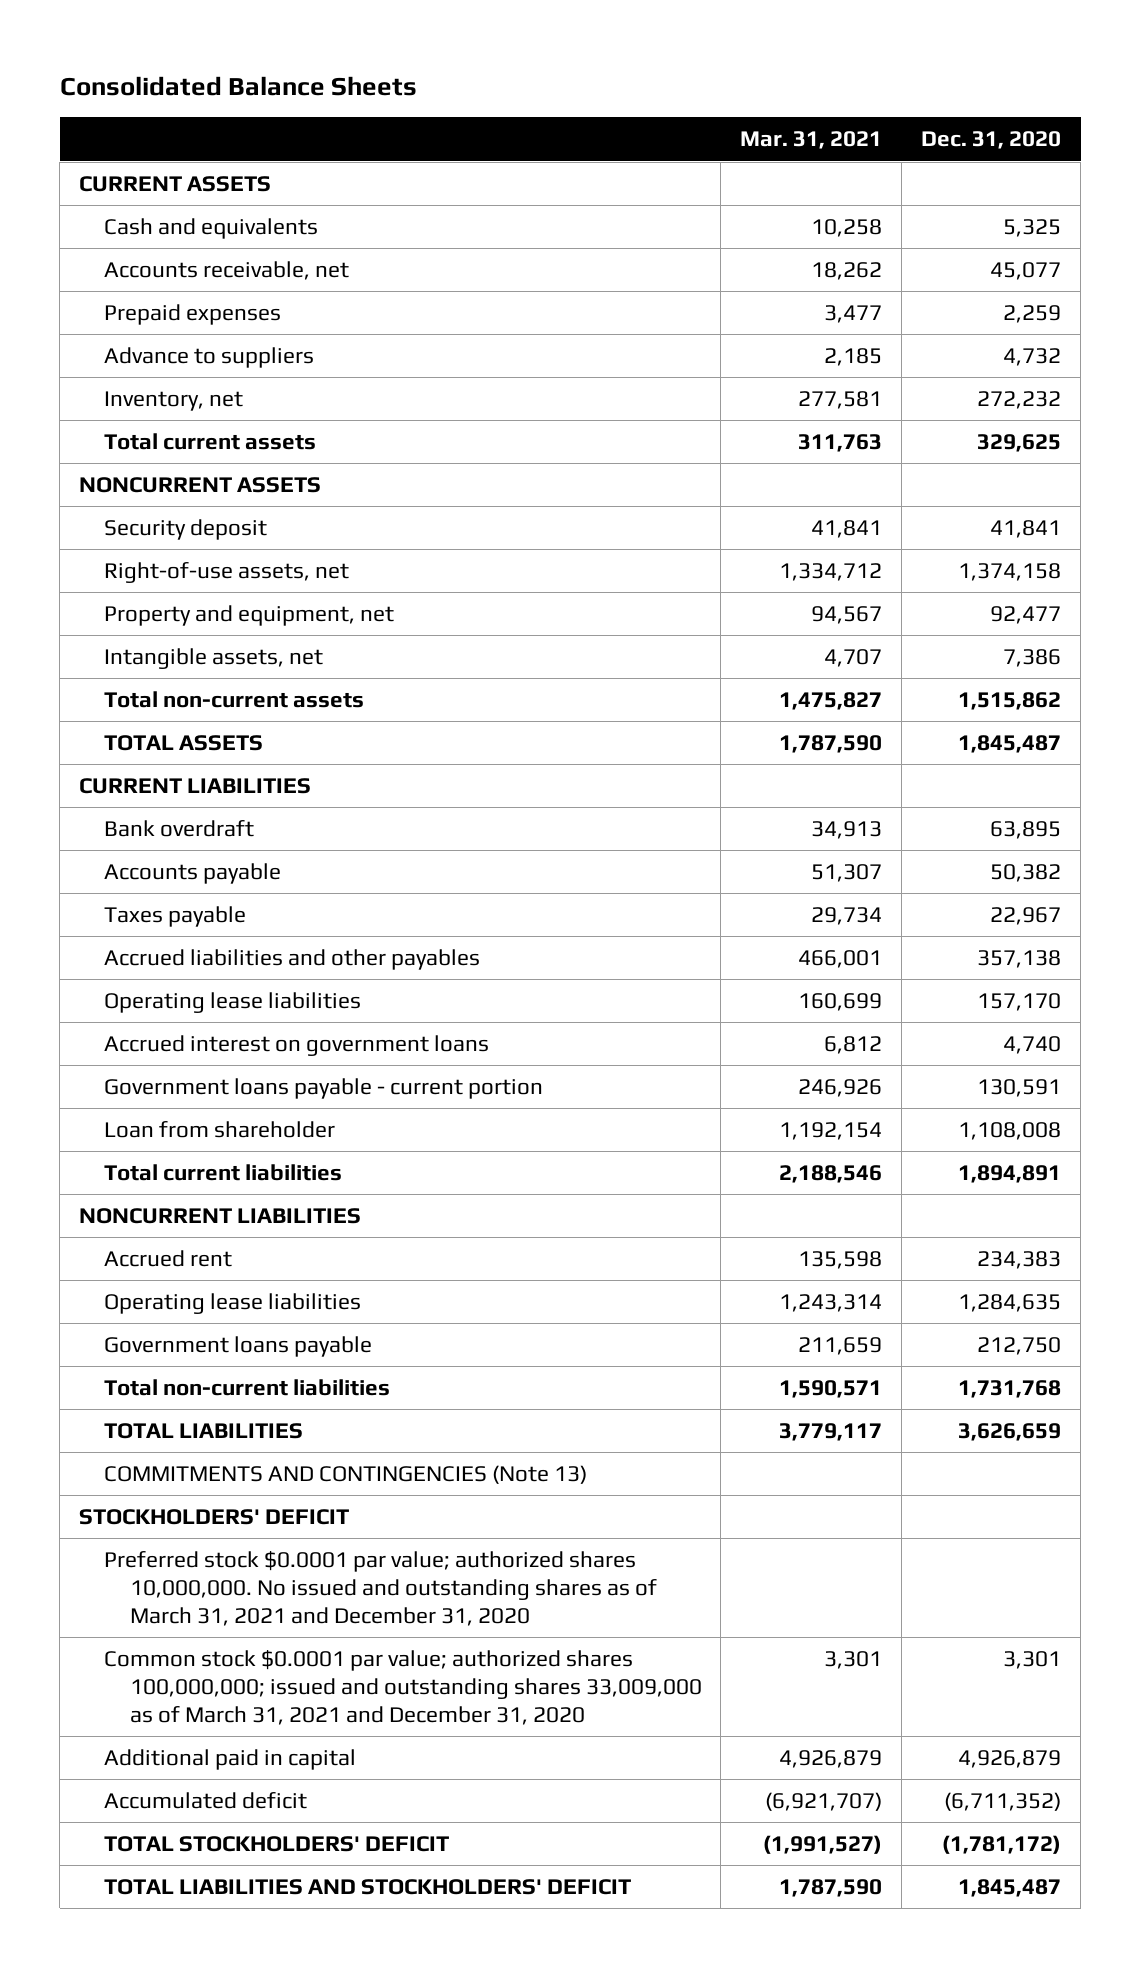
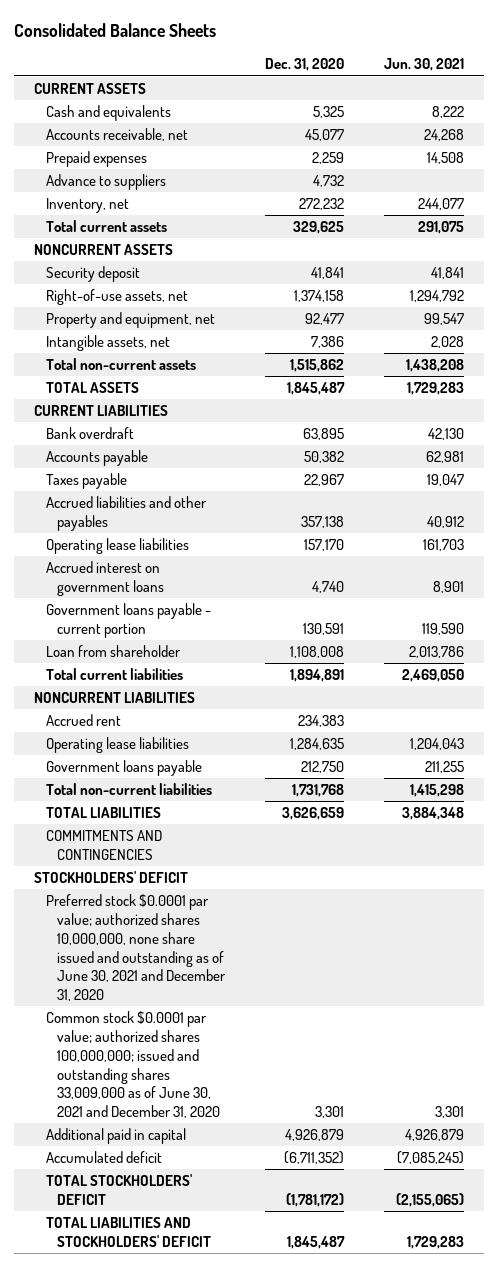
[740,131,883,150] Mar. 31, 2021 -> none
none -> [384,58,465,72] Jun. 30, 2021
[104,1465,588,1485] COMMITMENTS AND CONTINGENCIES (Note 13) -> [45,830,162,860] COMMITMENTS AND CONTINGENCIES
[104,1551,657,1627] Preferred stock $0.0001 par value; authorized shares 10,000,000. No issued and outstanding shares as of March 31, 2021 and December 31, 2020 -> [45,894,227,1002] Preferred stock $0.0001 par value; authorized shares 10,000,000, none share issued and outstanding as of June 30, 2021 and December 31, 2020
[104,1650,702,1726] Common stock $0.0001 par value; authorized shares 100,000,000; issued and outstanding shares 33,009,000 as of March 31, 2021 and December 31, 2020 -> [45,1011,221,1119] Common stock $0.0001 par value; authorized shares 100,000,000; issued and outstanding shares 33,009,000 as of June 30, 2021 and December 31, 2020

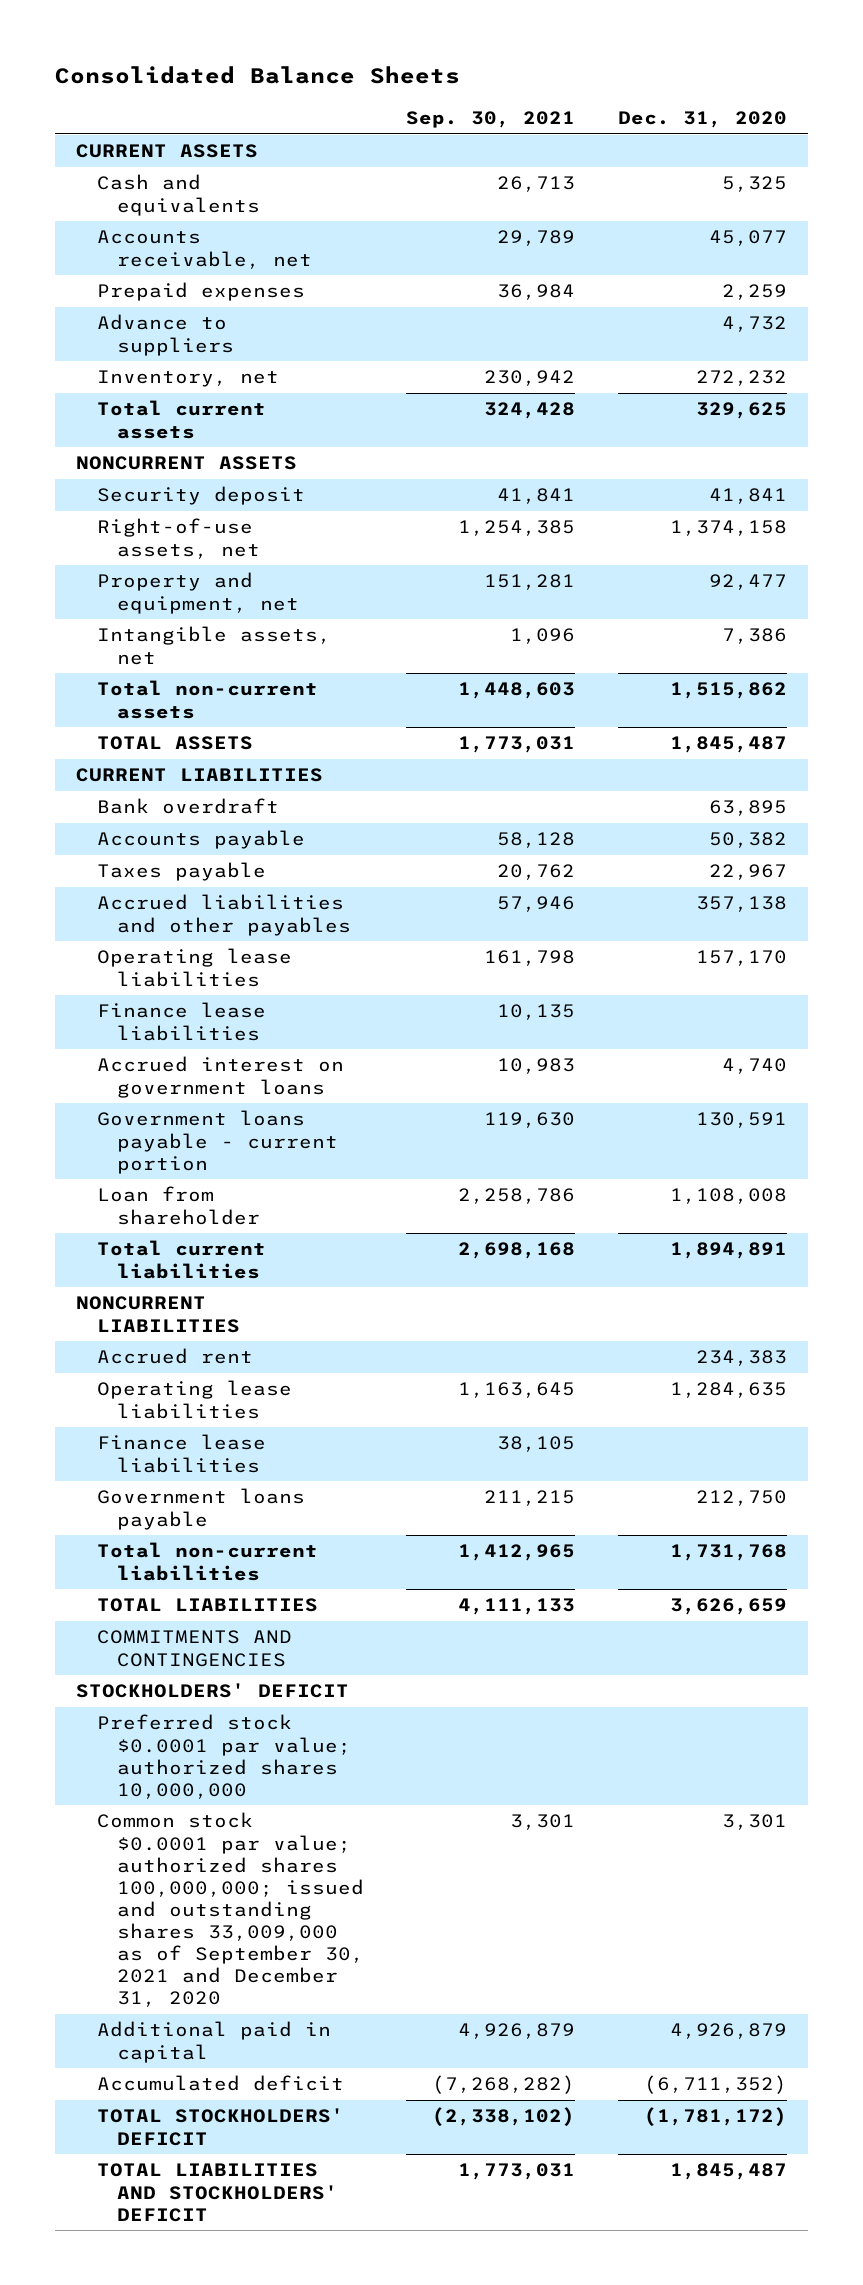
[384,58,465,72] Jun. 30, 2021 -> none
none -> [406,110,576,128] Sep. 30, 2021
none -> [96,1002,266,1041] Finance lease liabilities
none -> [96,1434,266,1473] Finance lease liabilities
[45,894,227,1002] Preferred stock $0.0001 par value; authorized shares 10,000,000, none share issued and outstanding as of June 30, 2021 and December 31, 2020 -> [96,1714,352,1799] Preferred stock $0.0001 par value; authorized shares 10,000,000
[45,1011,221,1119] Common stock $0.0001 par value; authorized shares 100,000,000; issued and outstanding shares 33,009,000 as of June 30, 2021 and December 31, 2020 -> [96,1812,365,2008] Common stock $0.0001 par value; authorized shares 100,000,000; issued and outstanding shares 33,009,000 as of September 30, 2021 and December 31, 2020

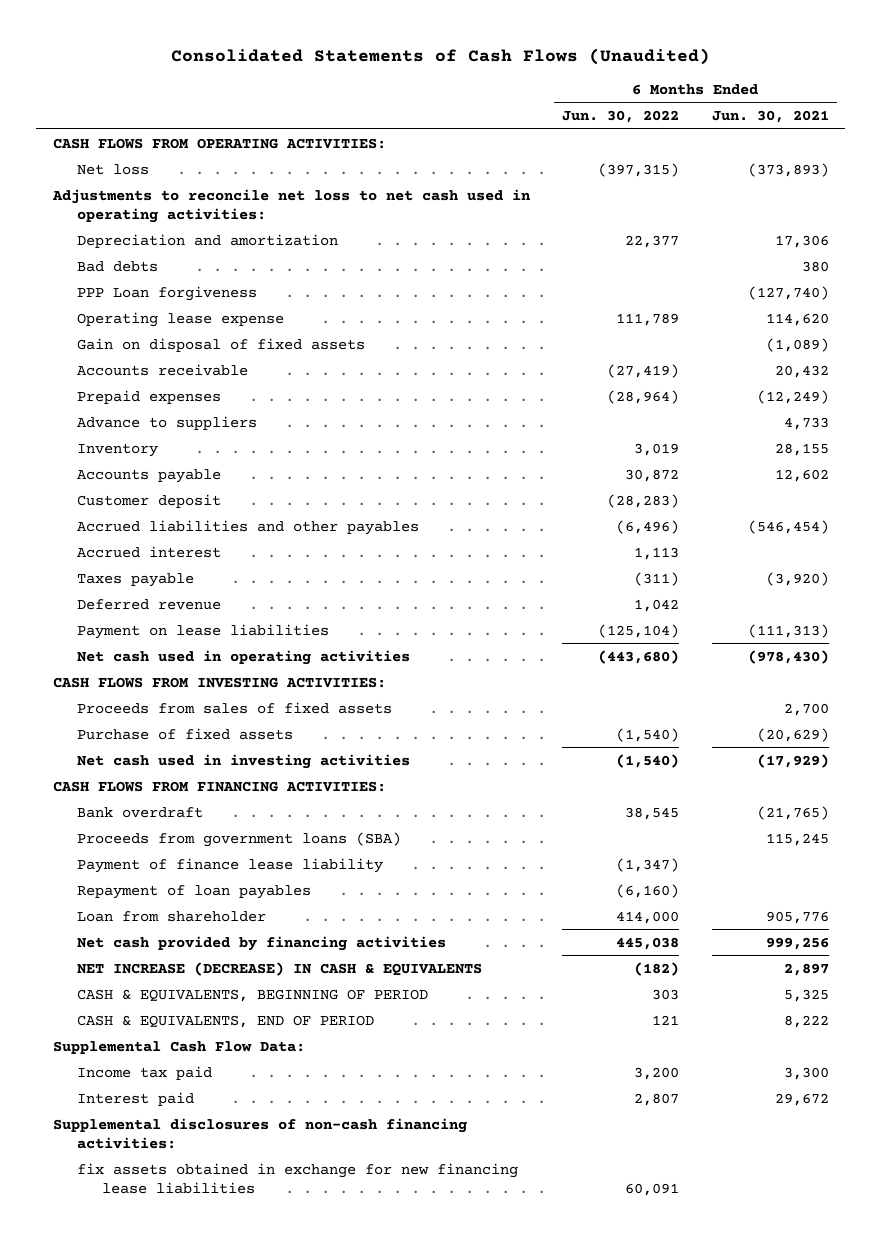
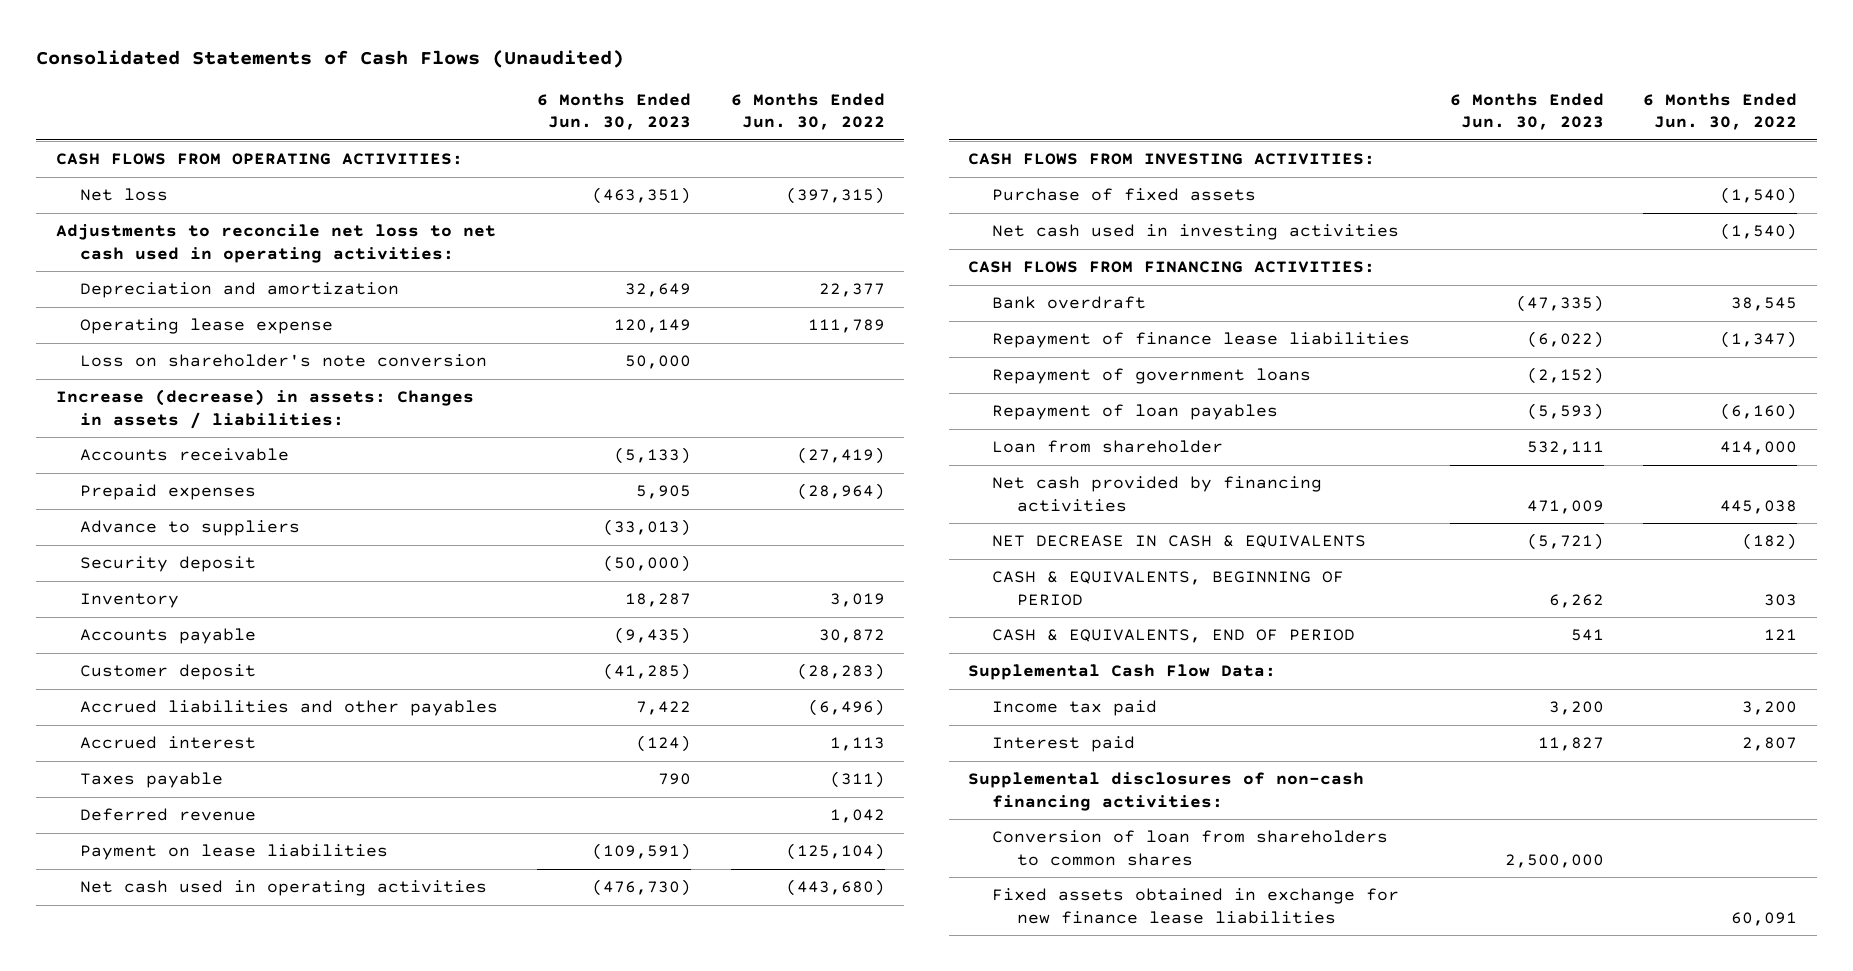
[711,110,829,124] Jun. 30, 2021 -> none
none -> [537,92,692,131] 6 Months Ended Jun. 30, 2023
[77,260,159,272] Bad debts -> none
[77,285,258,301] PPP Loan forgiveness -> none
[77,337,366,352] Gain on disposal of fixed assets -> none
none -> [80,354,488,368] Loss on shareholder's note conversion
none -> [55,389,474,429] Increase (decrease) in assets: Changes in assets / liabilities:
none -> [80,556,257,573] Security deposit
[77,701,393,714] Proceeds from sales of fixed assets -> none
[77,831,402,847] Proceeds from government loans (SBA) -> none
[77,857,384,873] Payment of finance lease liability -> [992,332,1411,349] Repayment of finance lease liabilities
none -> [992,368,1312,385] Repayment of government loans
[77,961,483,976] NET INCREASE (DECREASE) IN CASH & EQUIVALENTS -> [992,535,1367,549] NET DECREASE IN CASH & EQUIVALENTS
none -> [992,830,1389,866] Conversion of loan from shareholders to common shares
[77,1162,519,1194] fix assets obtained in exchange for new financing lease liabilities -> [992,888,1400,924] Fixed assets obtained in exchange for new finance lease liabilities

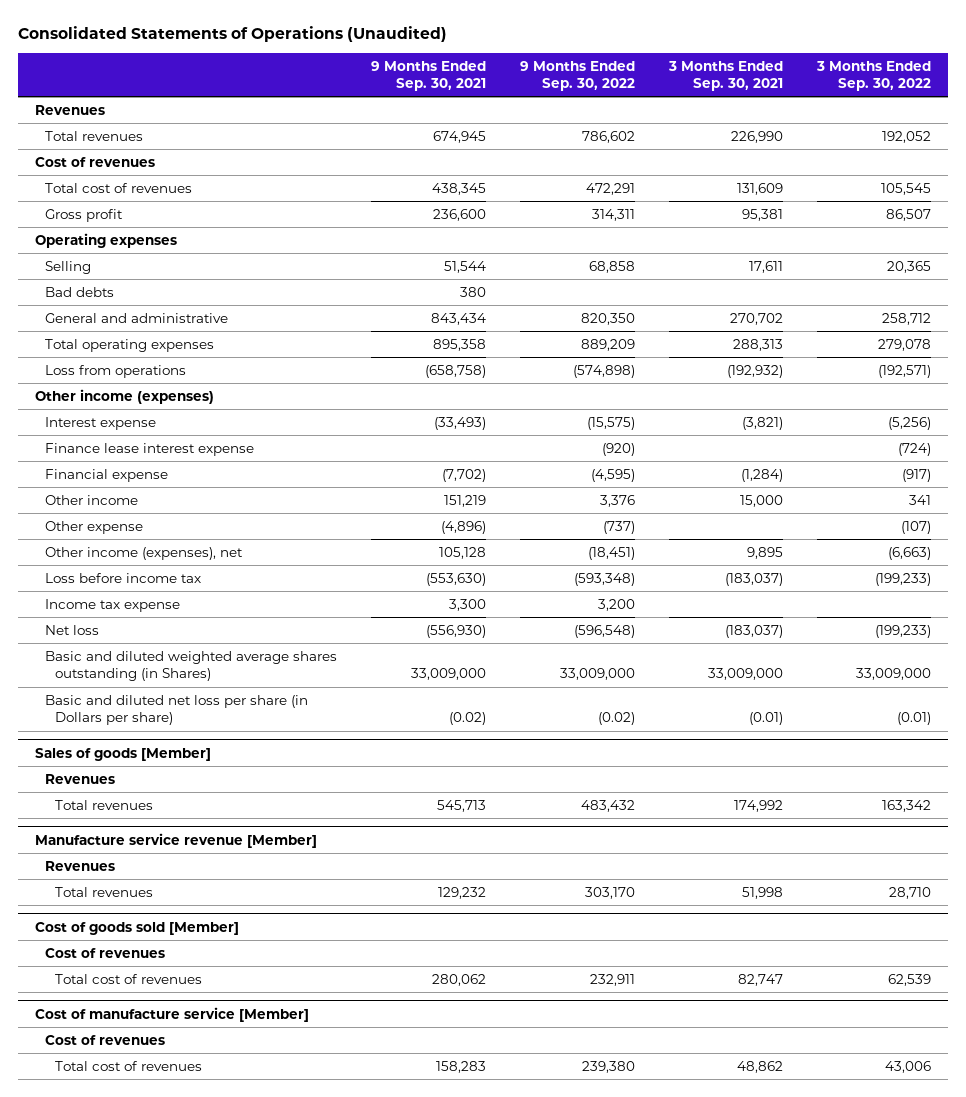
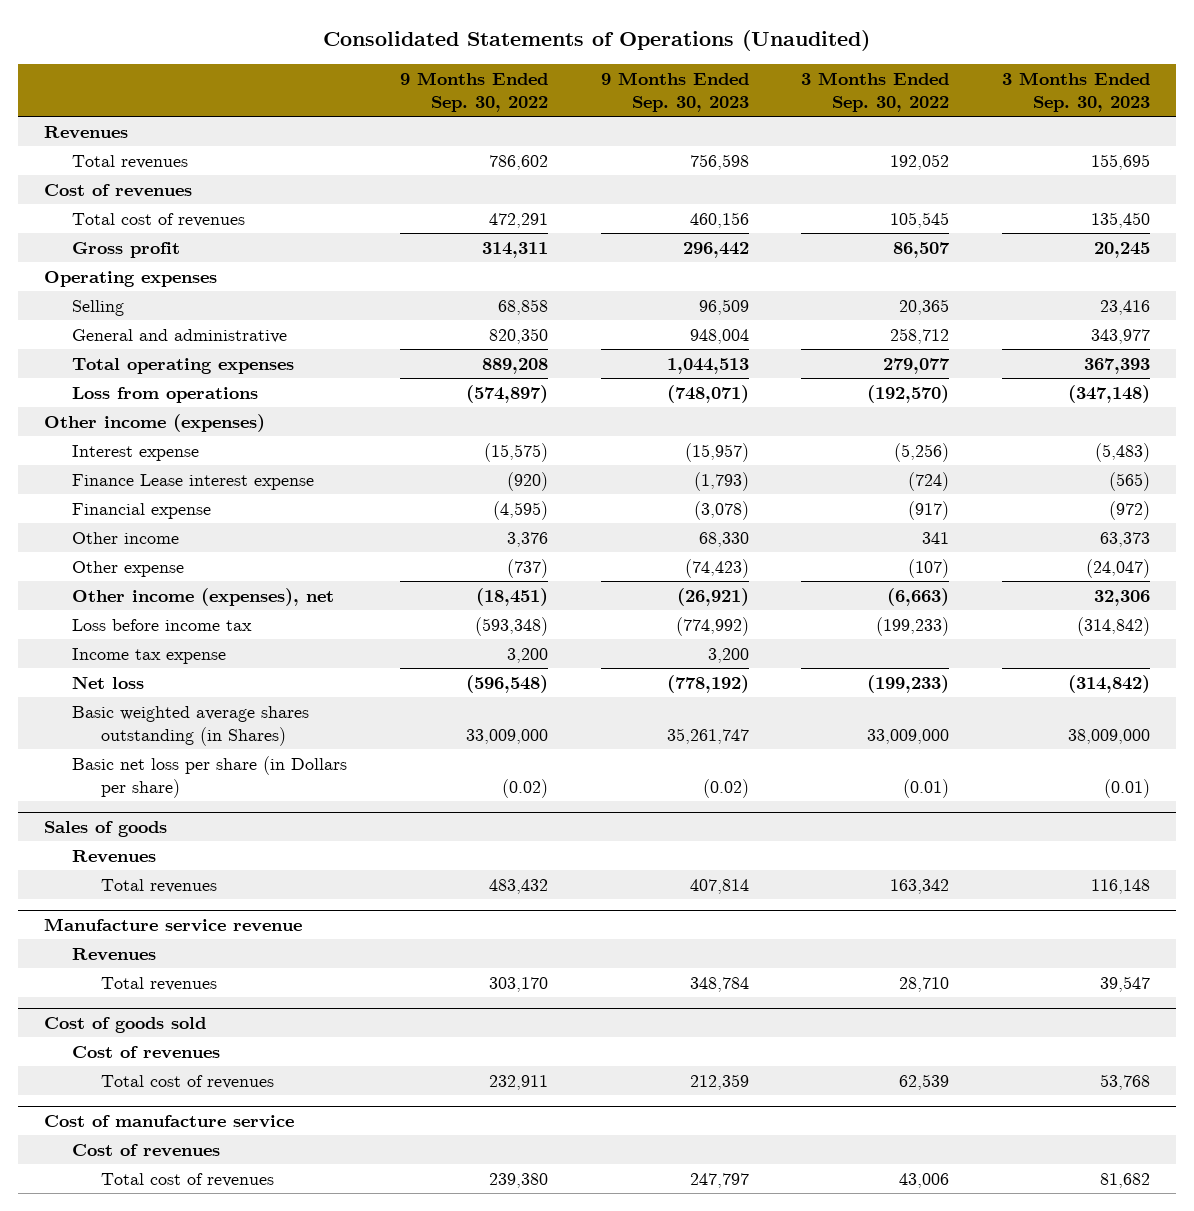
[370,60,486,91] 9 Months Ended Sep. 30, 2021 -> none
[667,60,783,91] 3 Months Ended Sep. 30, 2021 -> none
none -> [600,72,749,113] 9 Months Ended Sep. 30, 2023
none -> [1001,72,1150,113] 3 Months Ended Sep. 30, 2023
[44,286,114,297] Bad debts -> none
[580,338,635,351] 889,209 -> [481,357,548,374] 889,208
[877,338,931,351] 279,078 -> [883,357,951,374] 279,077
[572,364,635,378] (574,898) -> [465,384,548,403] (574,897)
[877,364,931,378] (192,571) -> [867,384,950,403] (192,570)
[44,442,254,456] Finance lease interest expense -> [72,473,315,490] Finance Lease interest expense
[44,650,337,682] Basic and diluted weighted average shares outstanding (in Shares) -> [72,705,310,746] Basic weighted average shares outstanding (in Shares)
[44,694,308,726] Basic and diluted net loss per share (in Dollars per share) -> [72,755,348,798] Basic net loss per share (in Dollars per share)
[34,747,211,761] Sales of goods [Member] -> [44,821,168,838] Sales of goods
[34,832,317,848] Manufacture service revenue [Member] -> [44,918,303,933] Manufacture service revenue
[34,921,239,935] Cost of goods sold [Member] -> [44,1017,207,1034] Cost of goods sold
[34,1006,309,1022] Cost of manufacture service [Member] -> [44,1115,295,1129] Cost of manufacture service

